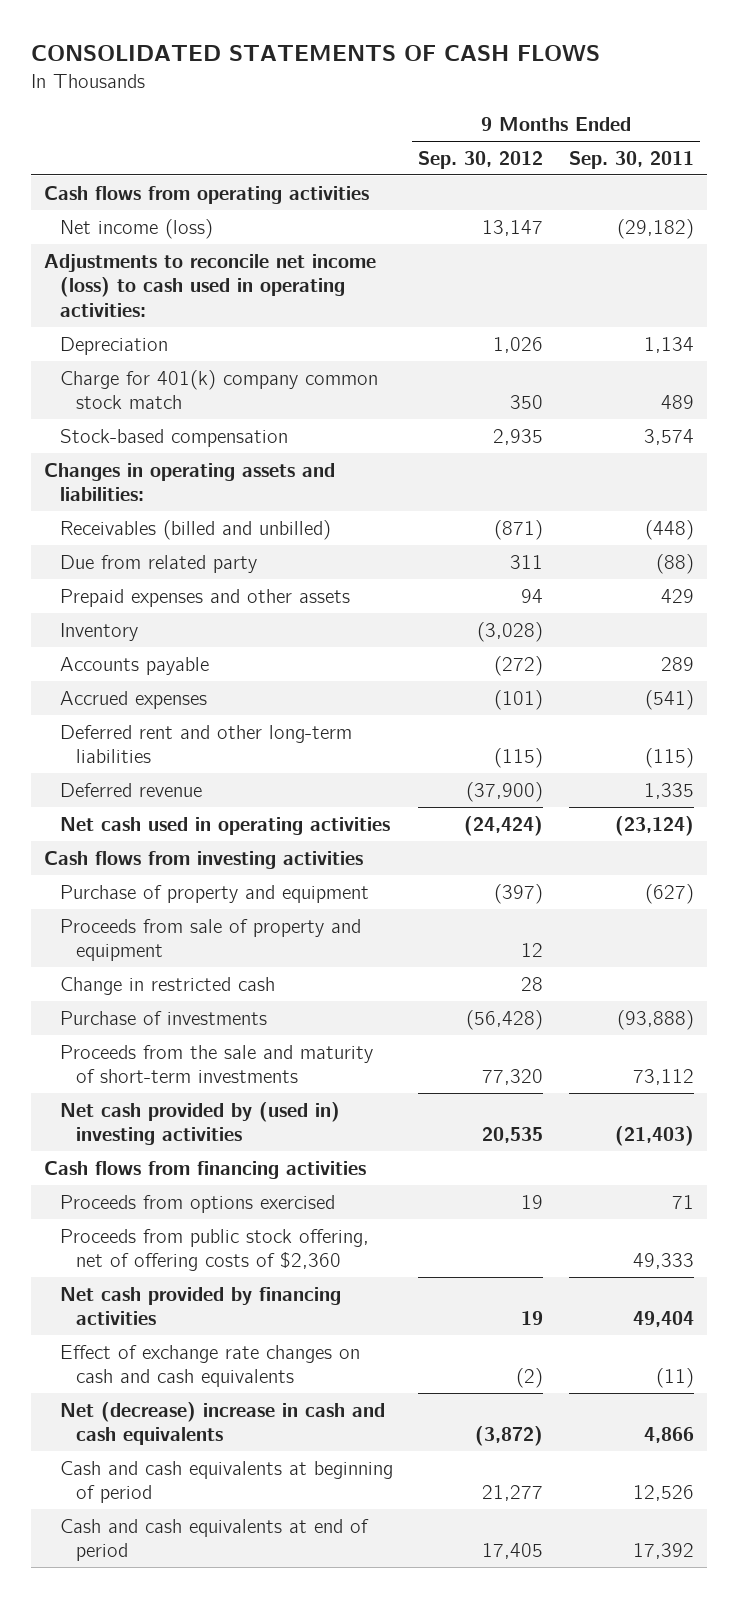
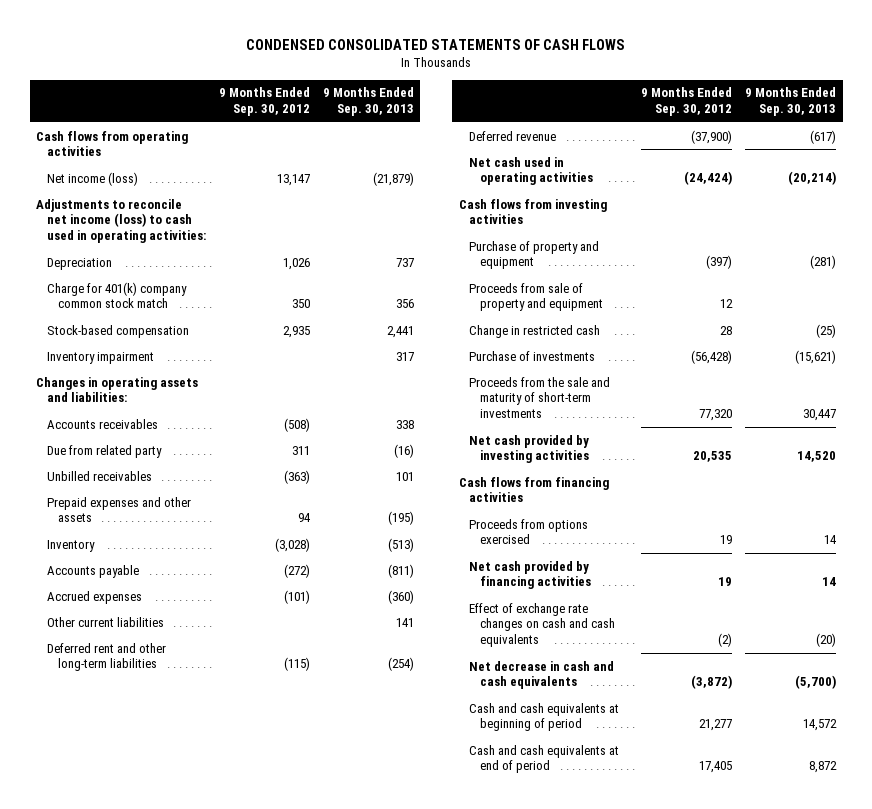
[30,45,600,62] CONSOLIDATED STATEMENTS OF CASH FLOWS -> [246,38,626,50] CONDENSED CONSOLIDATED STATEMENTS OF CASH FLOWS
[569,150,695,169] Sep. 30, 2011 -> none
none -> [322,87,414,117] 9 Months Ended Sep. 30, 2013
none -> [47,351,155,364] Inventory impairment
[59,519,331,540] Receivables (billed and unbilled) -> none
none -> [47,418,159,429] Accounts receivables
none -> [47,470,153,481] Unbilled receivables
none -> [47,616,165,627] Other current liabilities
[59,1101,340,1146] Net cash provided by (used in) investing activities -> [469,434,590,464] Net cash provided by investing activities
[59,1228,369,1272] Proceeds from public stock offering, net of offering costs of $2,360 -> none
[59,1401,385,1446] Net (decrease) increase in cash and cash equivalents -> [469,660,615,690] Net decrease in cash and cash equivalents

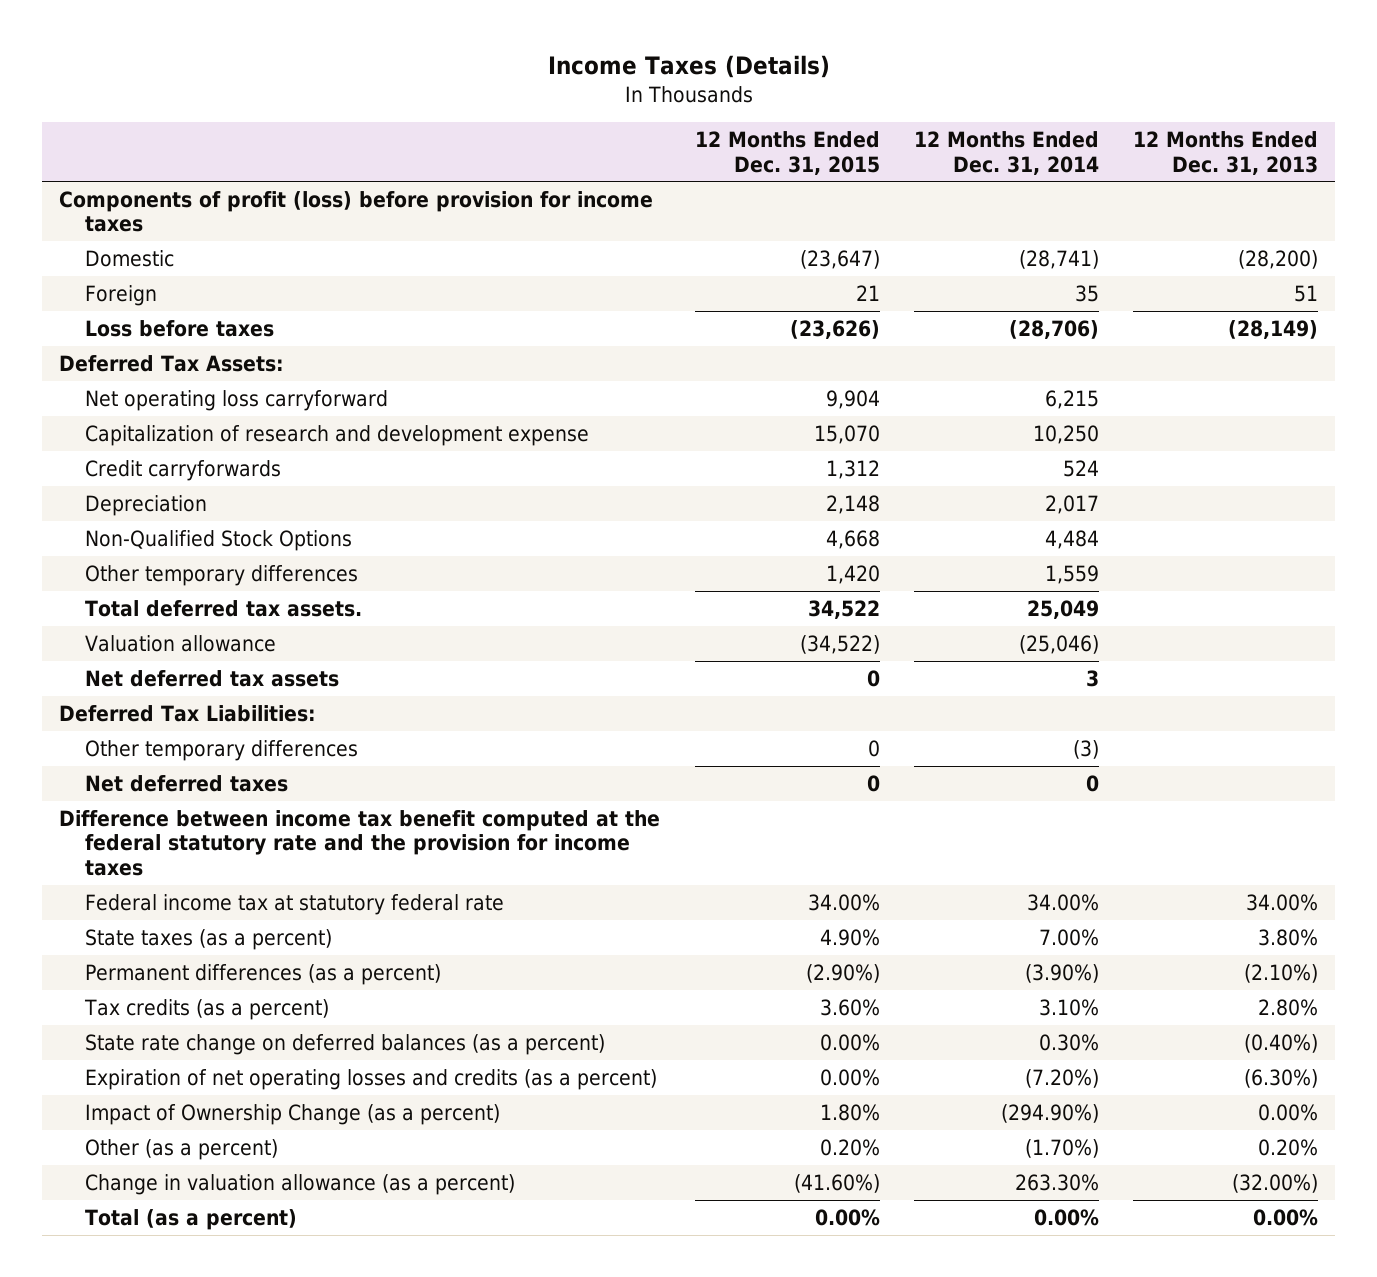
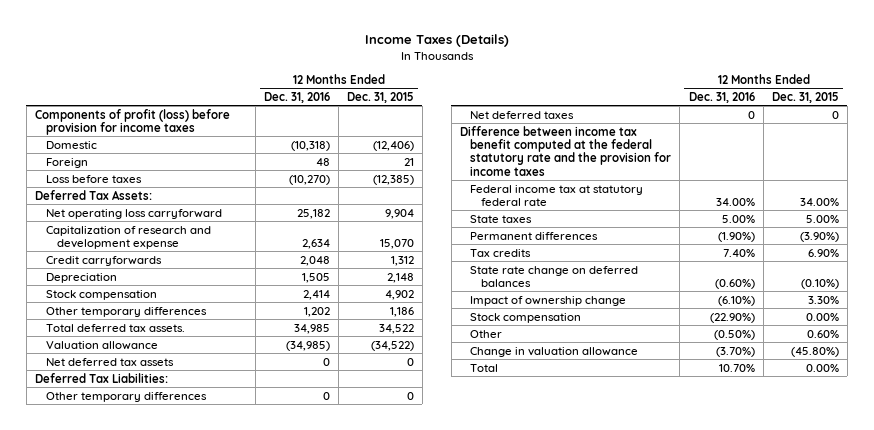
[913,130,1099,175] 12 Months Ended Dec. 31, 2014 -> none
[1132,130,1318,175] 12 Months Ended Dec. 31, 2013 -> none
none -> [263,91,330,103] Dec. 31, 2016
[799,249,880,269] (23,647) -> [372,140,414,151] (12,406)
[789,319,880,339] (23,626) -> [372,174,414,185] (12,385)
[84,529,352,551] Non-Qualified Stock Options -> [45,289,157,300] Stock compensation
[825,529,880,549] 4,668 -> [384,289,414,300] 4,902
[825,564,880,584] 1,420 -> [389,306,414,317] 1,186
[84,1068,657,1090] Expiration of net operating losses and credits (as a percent) -> none
[84,928,332,950] State taxes (as a percent) -> [470,214,533,223] State taxes
[819,928,880,946] 4.90% -> [805,214,839,223] 5.00%
[84,963,441,985] Permanent differences (as a percent) -> [470,231,599,240] Permanent differences
[805,963,880,983] (2.90%) -> [799,231,839,242] (3.90%)
[83,998,329,1020] Tax credits (as a percent) -> [470,248,532,257] Tax credits
[819,998,880,1016] 3.60% -> [807,248,839,257] 6.90%
[84,1033,605,1055] State rate change on deferred balances (as a percent) -> [470,265,639,288] State rate change on deferred balances
[819,1033,880,1051] 0.00% -> [800,279,839,290] (0.10%)
[84,1103,500,1125] Impact of Ownership Change (as a percent) -> [470,295,627,306] Impact of ownership change
[819,1103,880,1121] 1.80% -> [807,295,839,304] 3.30%
none -> [470,312,582,323] Stock compensation
[84,1138,278,1160] Other (as a percent) -> [470,329,503,338] Other
[819,1138,880,1156] 0.20% -> [806,329,839,338] 0.60%
[84,1173,515,1195] Change in valuation allowance (as a percent) -> [470,346,639,357] Change in valuation allowance
[793,1173,880,1193] (41.60%) -> [790,346,839,357] (45.80%)
[84,1208,297,1230] Total (as a percent) -> [470,363,499,372] Total

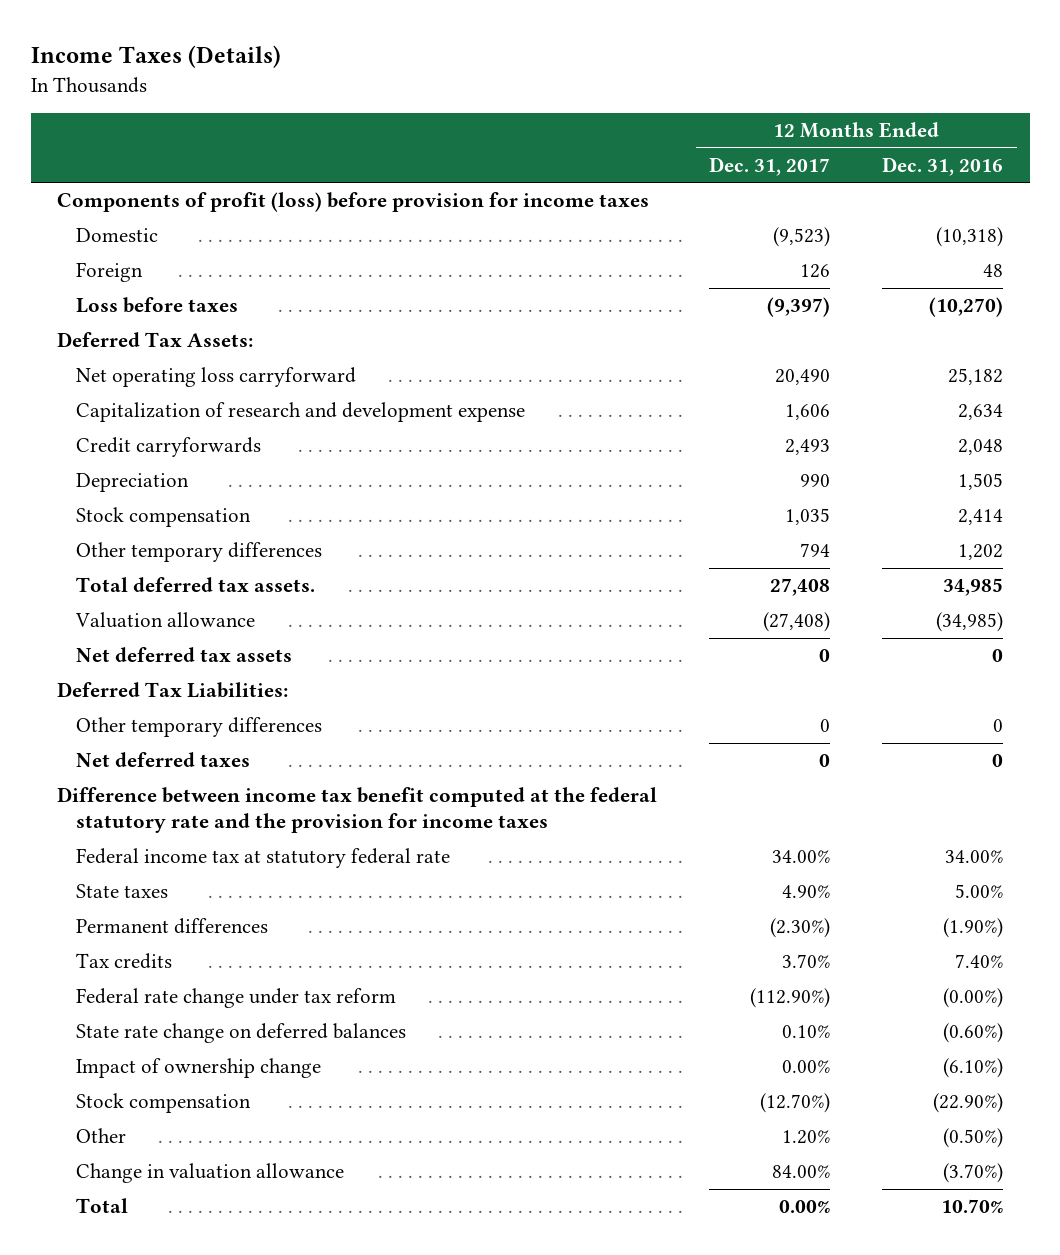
[346,91,414,103] Dec. 31, 2015 -> none
none -> [709,156,831,176] Dec. 31, 2017
none -> [75,988,396,1009] Federal rate change under tax reform

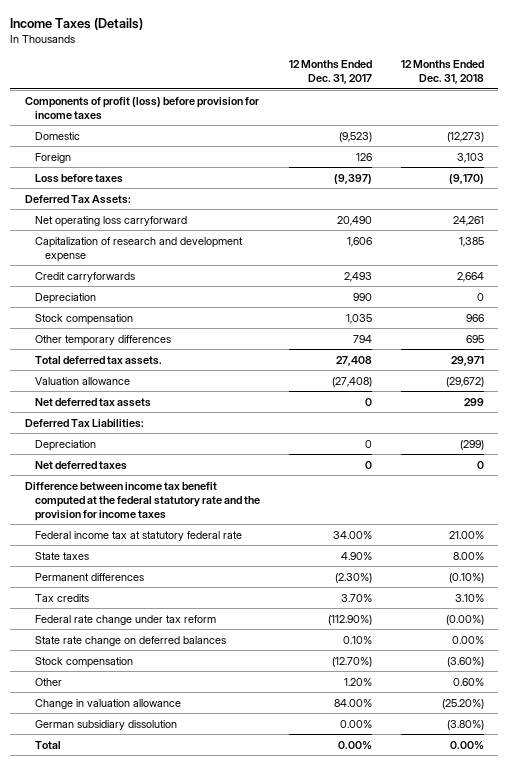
[882,156,1004,176] Dec. 31, 2016 -> none
none -> [400,60,484,85] 12 Months Ended Dec. 31, 2018
[75,717,322,738] Other temporary differences -> none
none -> [34,439,96,451] Depreciation
[75,1058,321,1079] Impact of ownership change -> none
none -> [34,719,177,730] German subsidiary dissolution

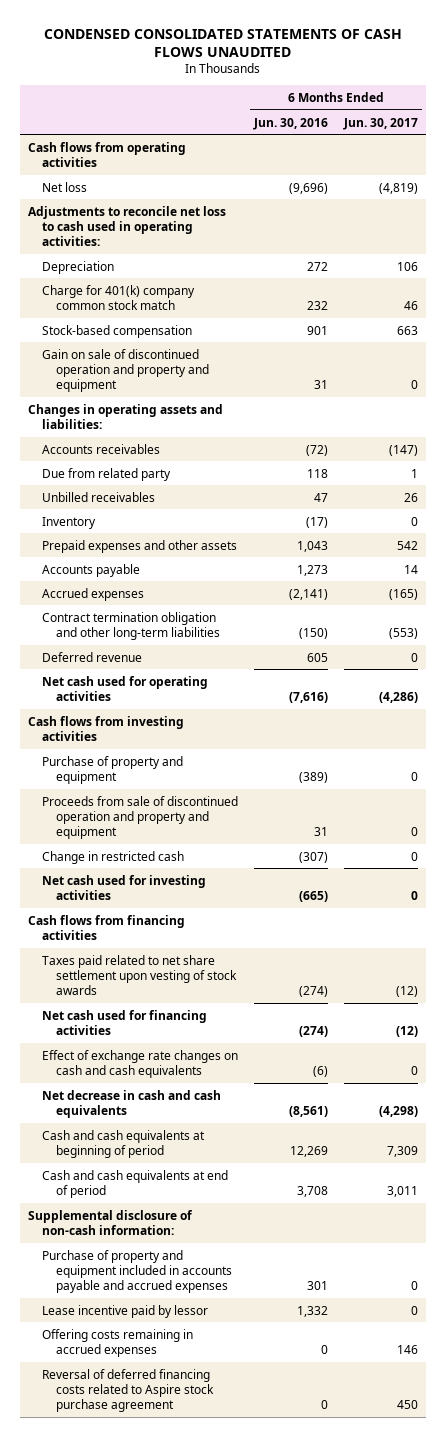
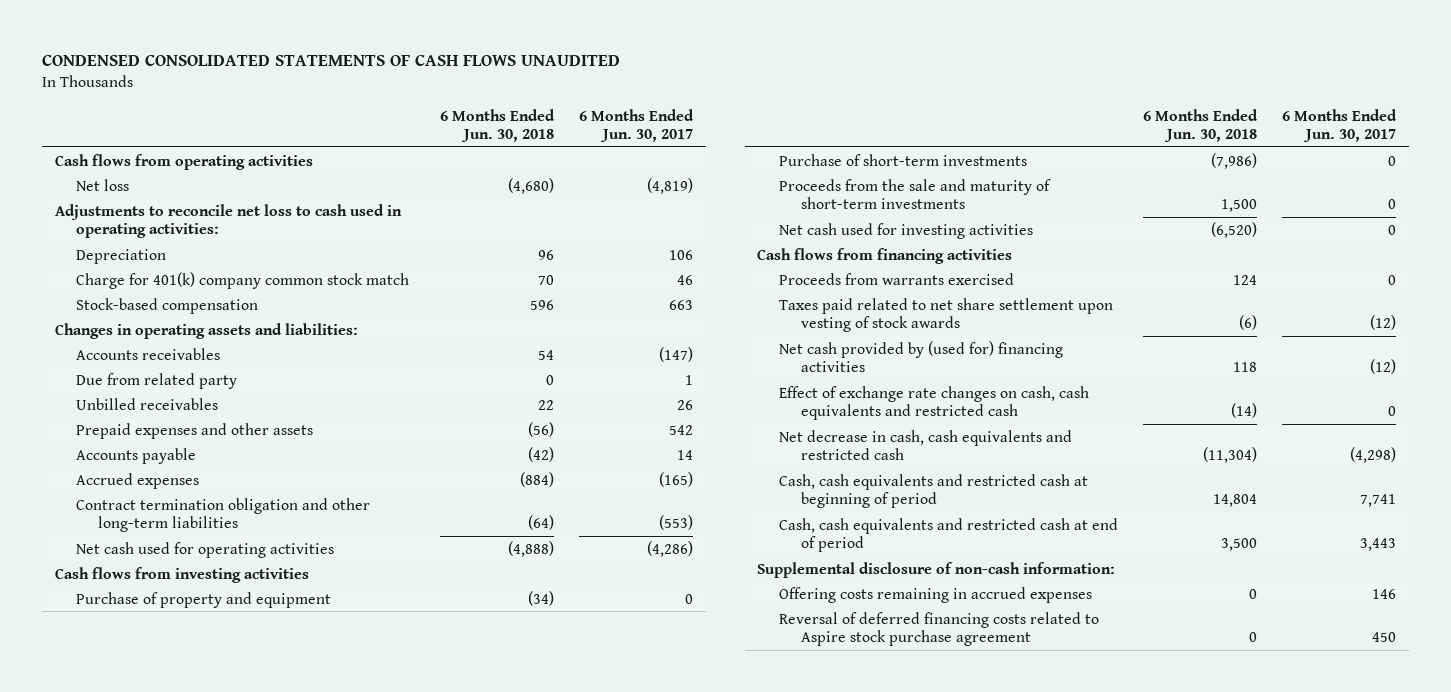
[252,117,328,130] Jun. 30, 2016 -> none
none -> [440,108,556,143] 6 Months Ended Jun. 30, 2018
[41,348,209,393] Gain on sale of discontinued operation and property and equipment -> none
[41,516,96,529] Inventory -> none
[41,651,142,662] Deferred revenue -> none
[41,795,238,840] Proceeds from sale of discontinued operation and property and equipment -> none
[41,850,184,864] Change in restricted cash -> none
none -> [779,153,1028,166] Purchase of short-term investments
none -> [779,178,1052,209] Proceeds from the sale and maturity of short-term investments
none -> [779,272,1015,285] Proceeds from warrants exercised
[41,1009,207,1035] Net cash used for financing activities -> [779,340,1064,372] Net cash provided by (used for) financing activities
[41,1049,238,1078] Effect of exchange rate changes on cash and cash equivalents -> [779,385,1090,420] Effect of exchange rate changes on cash, cash equivalents and restricted cash
[41,1089,221,1118] Net decrease in cash and cash equivalents -> [779,429,1073,460] Net decrease in cash, cash equivalents and restricted cash
[41,1129,205,1158] Cash and cash equivalents at beginning of period -> [779,473,1089,508] Cash, cash equivalents and restricted cash at beginning of period
[386,1145,418,1157] 7,309 -> [1360,493,1397,507] 7,741
[41,1169,228,1198] Cash and cash equivalents at end of period -> [779,517,1119,552] Cash, cash equivalents and restricted cash at end of period
[386,1185,418,1197] 3,011 -> [1360,537,1397,551] 3,443
[41,1249,232,1294] Purchase of property and equipment included in accounts payable and accrued expenses -> none
[41,1304,208,1318] Lease incentive paid by lessor -> none

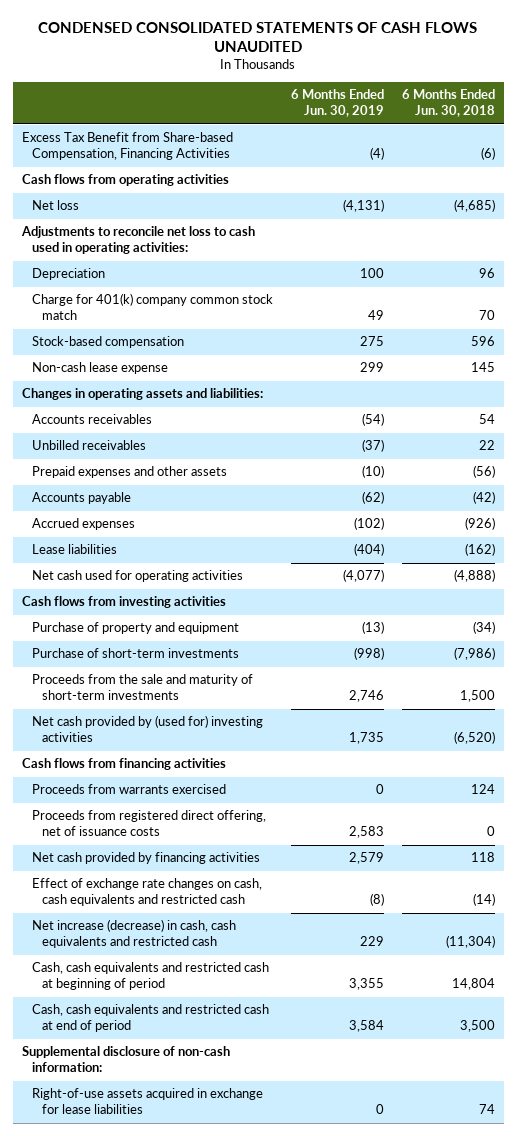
[579,108,695,143] 6 Months Ended Jun. 30, 2017 -> none
none -> [290,89,384,118] 6 Months Ended Jun. 30, 2019
none -> [21,132,233,161] Excess Tax Benefit from Share-based Compensation, Financing Activities
[508,177,555,194] (4,680) -> [453,199,495,213] (4,685)
none -> [31,362,168,375] Non-cash lease expense
[76,372,238,389] Due from related party -> none
[76,497,371,532] Contract termination obligation and other long-term liabilities -> none
[520,471,555,487] (884) -> [464,517,495,531] (926)
none -> [31,544,117,555] Lease liabilities
[779,222,1034,239] Net cash used for investing activities -> [31,715,263,743] Net cash provided by (used for) investing activities
[779,297,1114,332] Taxes paid related to net share settlement upon vesting of stock awards -> none
none -> [31,810,266,837] Proceeds from registered direct offering, net of issuance costs
[779,340,1064,372] Net cash provided by (used for) financing activities -> [31,852,260,865] Net cash provided by financing activities
[779,429,1073,460] Net decrease in cash, cash equivalents and restricted cash -> [31,919,236,949] Net increase (decrease) in cash, cash equivalents and restricted cash
[779,586,1093,603] Offering costs remaining in accrued expenses -> none
[779,611,1100,646] Reversal of deferred financing costs related to Aspire stock purchase agreement -> none
none -> [31,1088,263,1115] Right-of-use assets acquired in exchange for lease liabilities

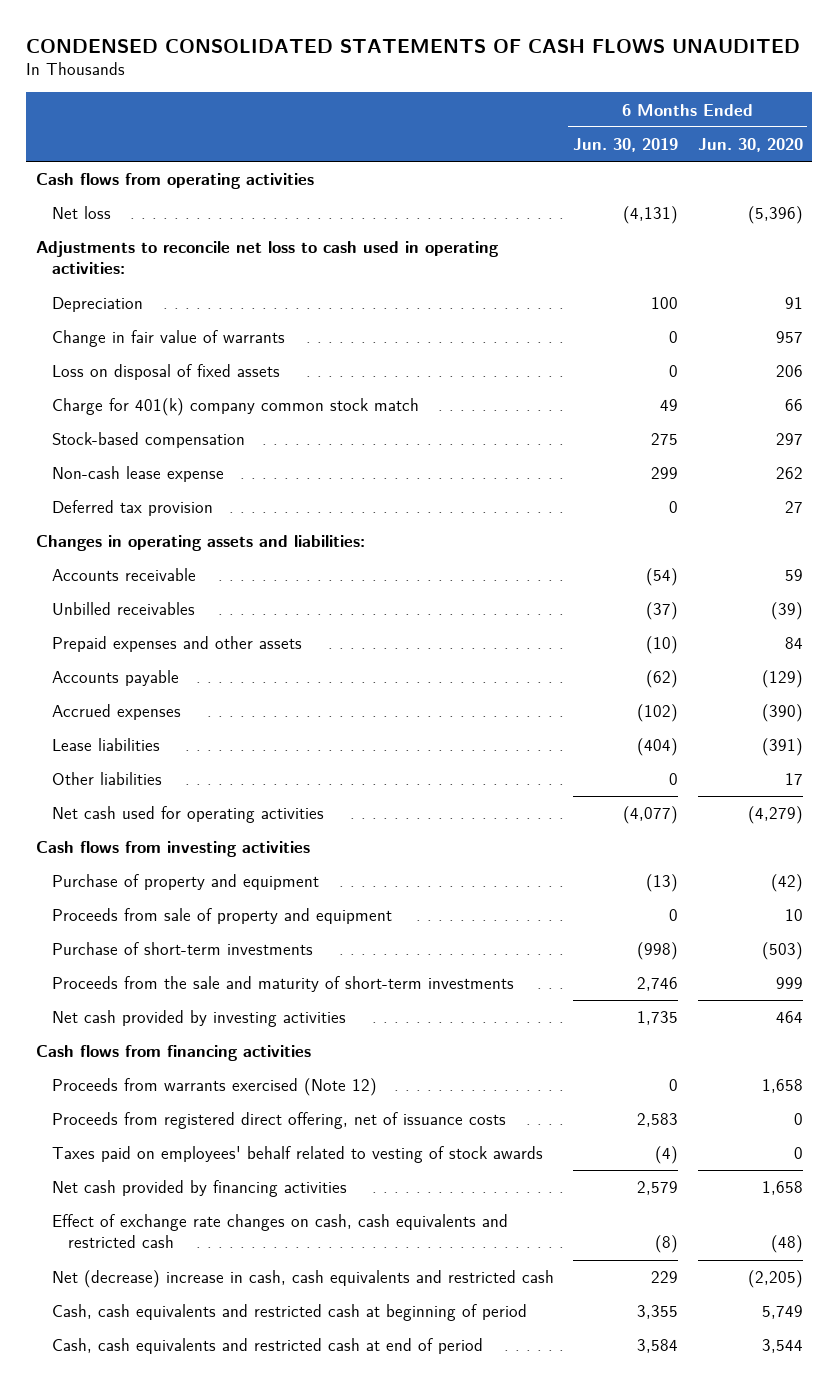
[401,89,495,118] 6 Months Ended Jun. 30, 2018 -> none
none -> [697,138,803,153] Jun. 30, 2020
[21,132,233,161] Excess Tax Benefit from Share-based Compensation, Financing Activities -> none
none -> [51,330,285,348] Change in fair value of warrants
none -> [51,364,280,381] Loss on disposal of fixed assets
none -> [51,500,213,517] Deferred tax provision
[31,414,152,425] Accounts receivables -> [51,568,196,582] Accounts receivable
none -> [51,772,162,786] Other liabilities
none -> [51,908,392,925] Proceeds from sale of property and equipment
[31,715,263,743] Net cash provided by (used for) investing activities -> [51,1010,346,1028] Net cash provided by investing activities
[31,784,226,795] Proceeds from warrants exercised -> [51,1078,377,1097] Proceeds from warrants exercised (Note 12)
none -> [51,1146,543,1164] Taxes paid on employees' behalf related to vesting of stock awards
[31,919,236,949] Net increase (decrease) in cash, cash equivalents and restricted cash -> [51,1270,554,1289] Net (decrease) increase in cash, cash equivalents and restricted cash
[21,1046,230,1073] Supplemental disclosure of non-cash information: -> none
[31,1088,263,1115] Right-of-use assets acquired in exchange for lease liabilities -> none

